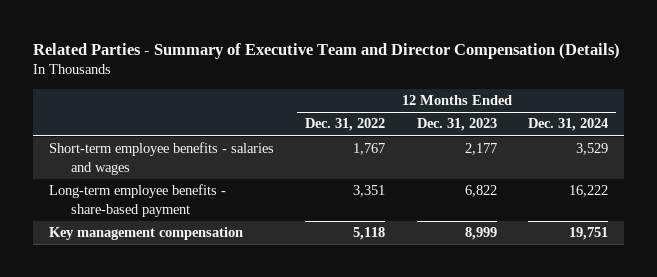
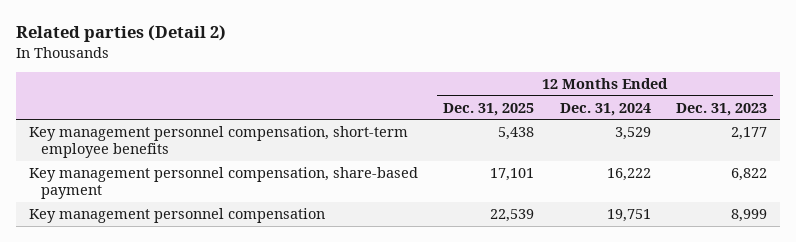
[32,43,620,60] Related Parties - Summary of Executive Team and Director Compensation (Details) -> [16,25,227,43] Related parties (Detail 2)
[305,118,386,132] Dec. 31, 2022 -> none
none -> [443,102,535,116] Dec. 31, 2025
[48,142,274,175] Short-term employee benefits - salaries and wages -> [28,125,408,159] Key management personnel compensation, short-term employee benefits
[48,184,226,217] Long-term employee benefits - share-based payment -> [28,166,418,200] Key management personnel compensation, share-based payment
[48,227,243,241] Key management compensation -> [28,207,325,223] Key management personnel compensation

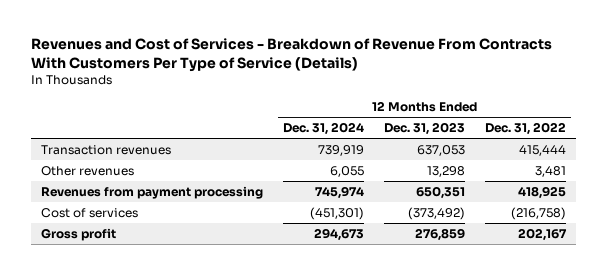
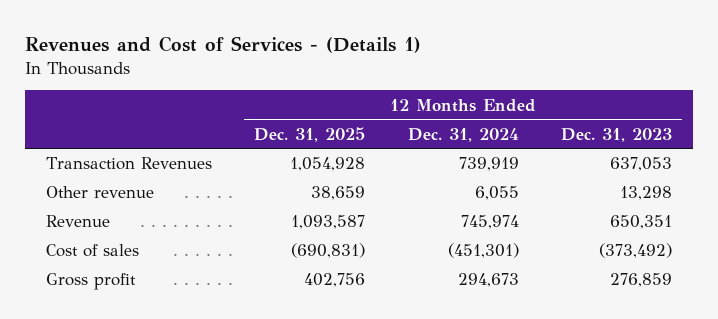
[30,38,552,72] Revenues and Cost of Services - Breakdown of Revenue From Contracts With Customers Per Type of Service (Details) -> [24,35,421,53] Revenues and Cost of Services - (Details 1)
[485,121,567,135] Dec. 31, 2022 -> none
none -> [254,126,366,142] Dec. 31, 2025
[40,144,171,155] Transaction revenues -> [46,157,213,171] Transaction Revenues
[40,165,134,176] Other revenues -> [46,186,155,199] Other revenue
[40,185,263,199] Revenues from payment processing -> [46,215,111,228] Revenue
[40,207,138,218] Cost of services -> [46,244,140,258] Cost of sales

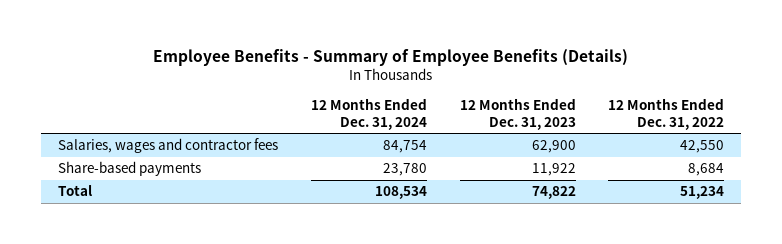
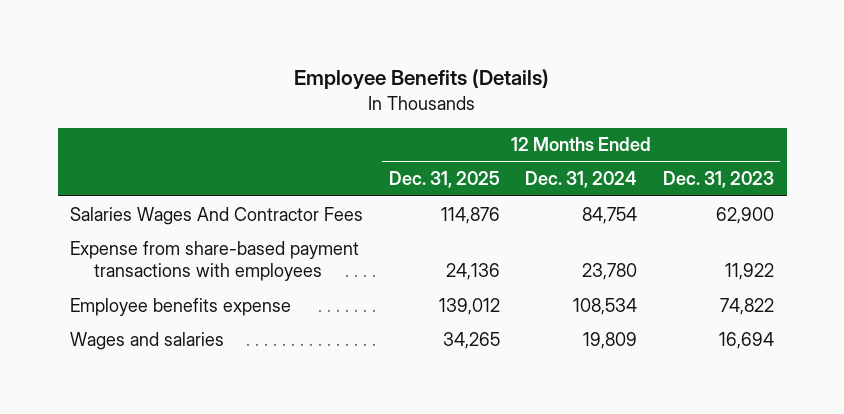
[153,49,629,67] Employee Benefits - Summary of Employee Benefits (Details) -> [294,69,550,91] Employee Benefits (Details)
[608,98,725,130] 12 Months Ended Dec. 31, 2022 -> none
none -> [388,171,500,189] Dec. 31, 2025
[57,138,278,154] Salaries, wages and contractor fees -> [70,206,364,225] Salaries Wages And Contractor Fees
[57,161,201,177] Share-based payments -> [70,240,360,282] Expense from share-based payment transactions with employees
[57,185,92,197] Total -> [70,297,292,316] Employee benefits expense
none -> [70,331,225,350] Wages and salaries

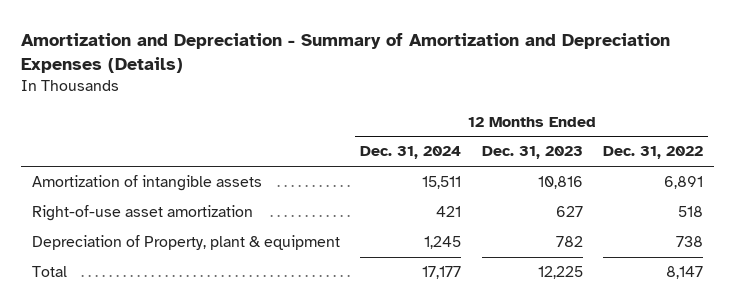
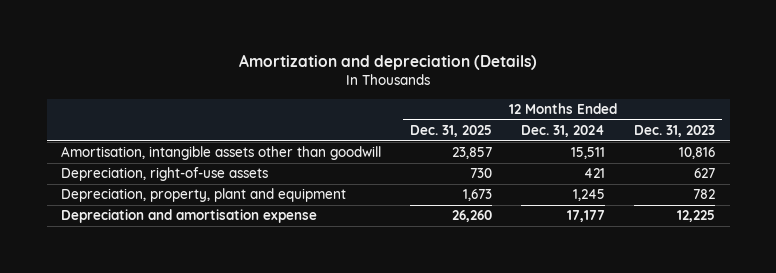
[21,32,671,73] Amortization and Depreciation - Summary of Amortization and Depreciation Expenses (Details) -> [239,54,538,71] Amortization and depreciation (Details)
[603,146,704,160] Dec. 31, 2022 -> none
none -> [410,125,493,138] Dec. 31, 2025
[31,175,262,192] Amortization of intangible assets -> [61,146,382,161] Amortisation, intangible assets other than goodwill
[31,205,253,222] Right-of-use asset amortization -> [61,167,269,182] Depreciation, right-of-use assets
[31,235,340,251] Depreciation of Property, plant & equipment -> [61,188,347,203] Depreciation, property, plant and equipment
[31,266,67,278] Total -> [61,209,318,224] Depreciation and amortisation expense

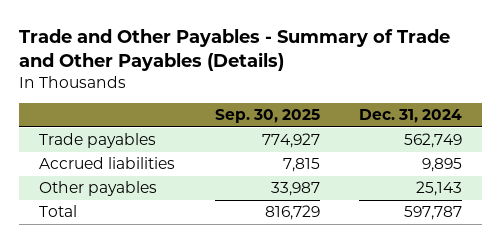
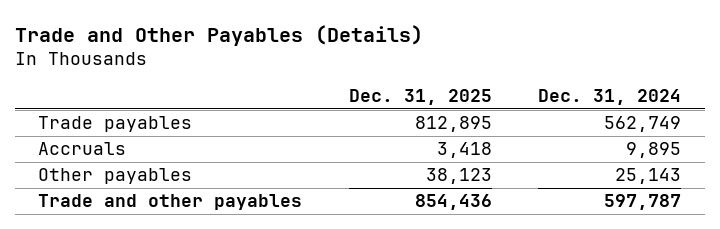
[18,28,450,71] Trade and Other Payables - Summary of Trade and Other Payables (Details) -> [14,24,423,46] Trade and Other Payables (Details)
[214,109,320,124] Sep. 30, 2025 -> none
none -> [348,89,492,106] Dec. 31, 2025
[38,157,175,170] Accrued liabilities -> [38,142,127,156] Accruals
[38,205,77,218] Total -> [38,194,303,211] Trade and other payables

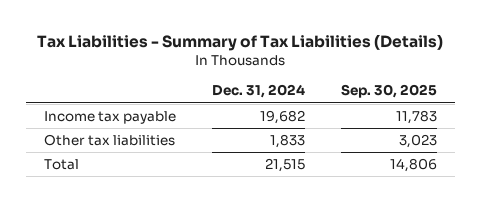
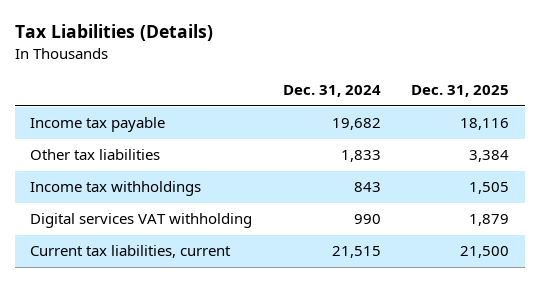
[37,33,444,51] Tax Liabilities - Summary of Tax Liabilities (Details) -> [14,24,213,42] Tax Liabilities (Details)
[340,84,437,99] Sep. 30, 2025 -> none
none -> [411,85,510,98] Dec. 31, 2025
none -> [30,181,202,197] Income tax withholdings
none -> [30,213,253,229] Digital services VAT withholding
[43,159,79,171] Total -> [30,245,232,259] Current tax liabilities, current

